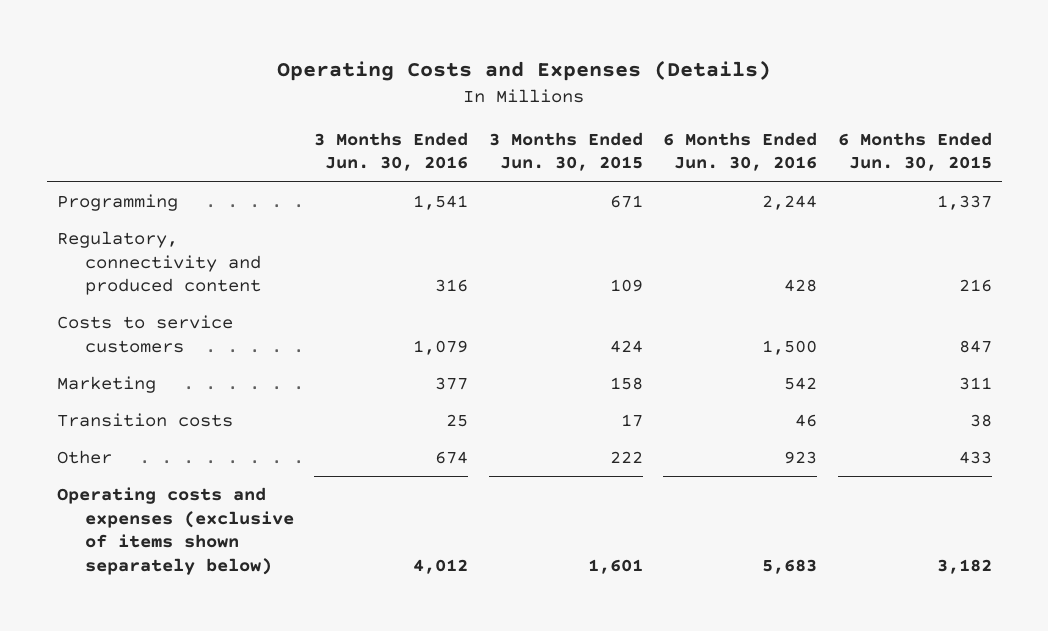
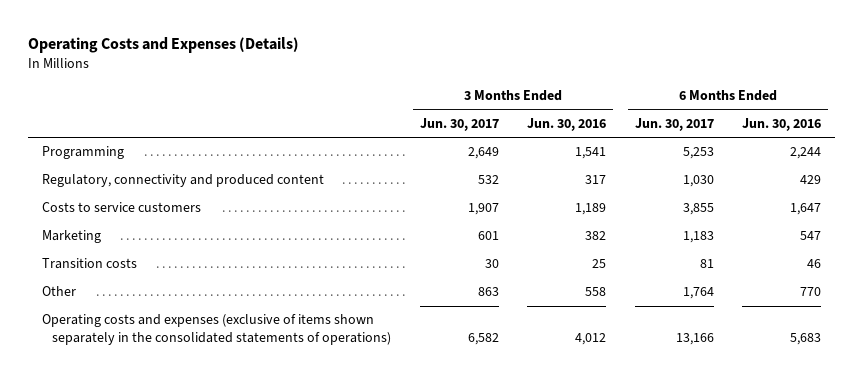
[488,131,643,172] 3 Months Ended Jun. 30, 2015 -> none
[837,131,992,172] 6 Months Ended Jun. 30, 2015 -> none
none -> [419,118,499,132] Jun. 30, 2017
none -> [634,118,714,132] Jun. 30, 2017
[435,279,469,293] 316 -> [585,175,607,185] 317
[784,279,818,293] 428 -> [800,175,822,185] 429
[413,339,469,355] 1,079 -> [575,203,607,216] 1,189
[762,339,818,355] 1,500 -> [790,203,822,216] 1,647
[435,377,469,391] 377 -> [585,231,607,241] 382
[784,377,818,391] 542 -> [800,231,822,241] 547
[435,451,469,465] 674 -> [585,287,607,297] 558
[784,451,818,465] 923 -> [800,287,822,297] 770
[56,487,294,575] Operating costs and expenses (exclusive of items shown separately below) -> [42,314,392,346] Operating costs and expenses (exclusive of items shown separately in the consolidated statements of operations)

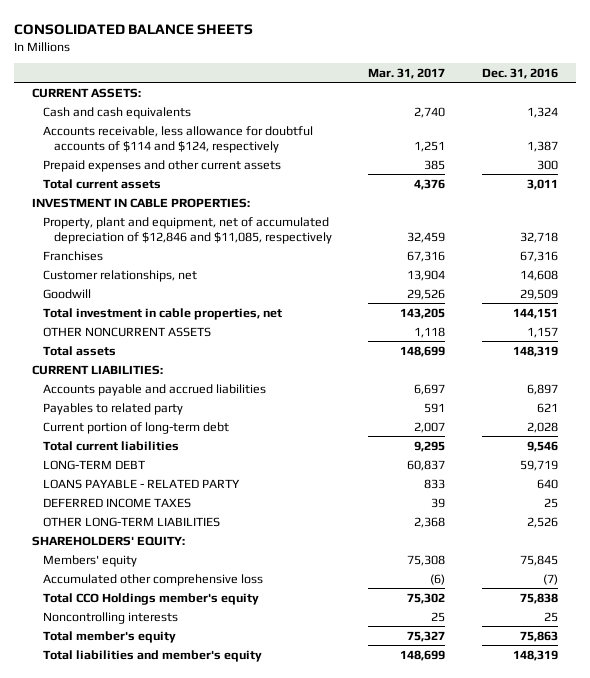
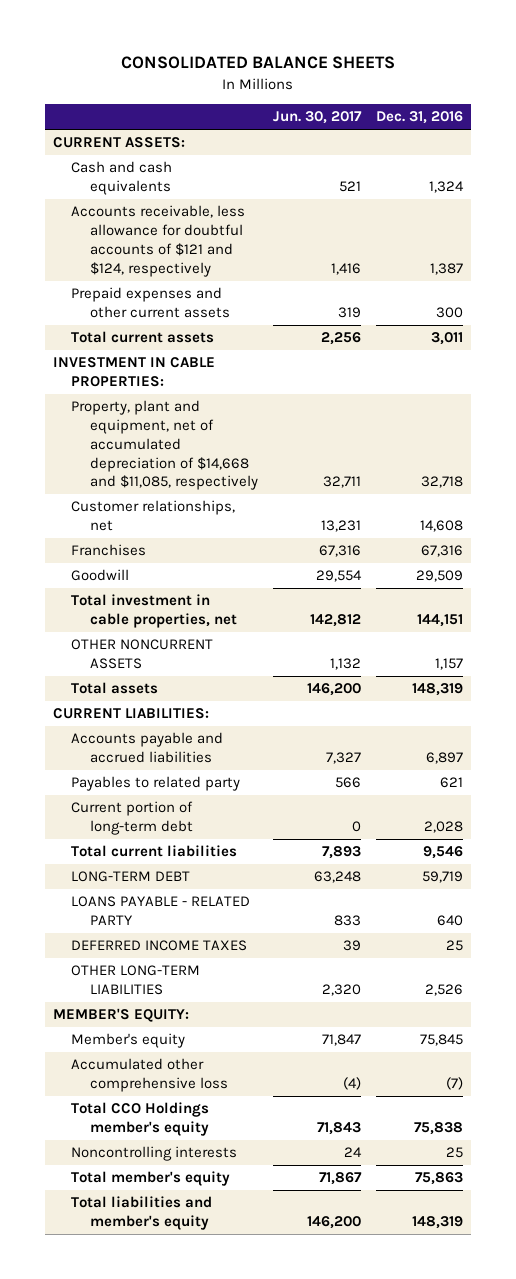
[368,67,446,79] Mar. 31, 2017 -> none
none -> [273,111,363,125] Jun. 30, 2017
[43,125,314,153] Accounts receivable, less allowance for doubtful accounts of $114 and $124, respectively -> [71,205,246,277] Accounts receivable, less allowance for doubtful accounts of $121 and $124, respectively
[43,216,333,244] Property, plant and equipment, net of accumulated depreciation of $12,846 and $11,085, respectively -> [71,400,258,491] Property, plant and equipment, net of accumulated depreciation of $14,668 and $11,085, respectively
[43,250,104,261] Franchises -> [71,544,147,557] Franchises
[32,535,186,546] SHAREHOLDERS' EQUITY: -> [52,1008,189,1023] MEMBER'S EQUITY:
[43,554,138,567] Members' equity -> [71,1033,186,1049] Member's equity

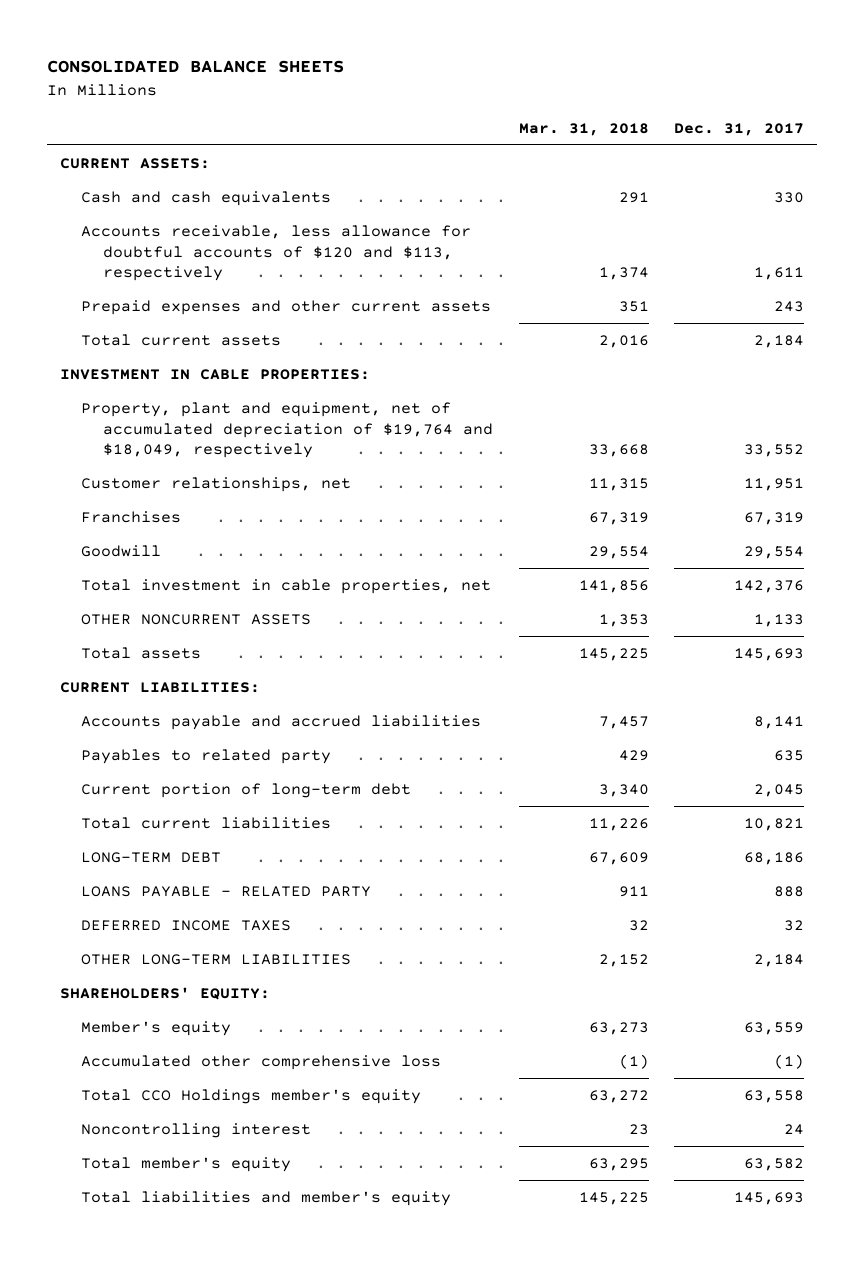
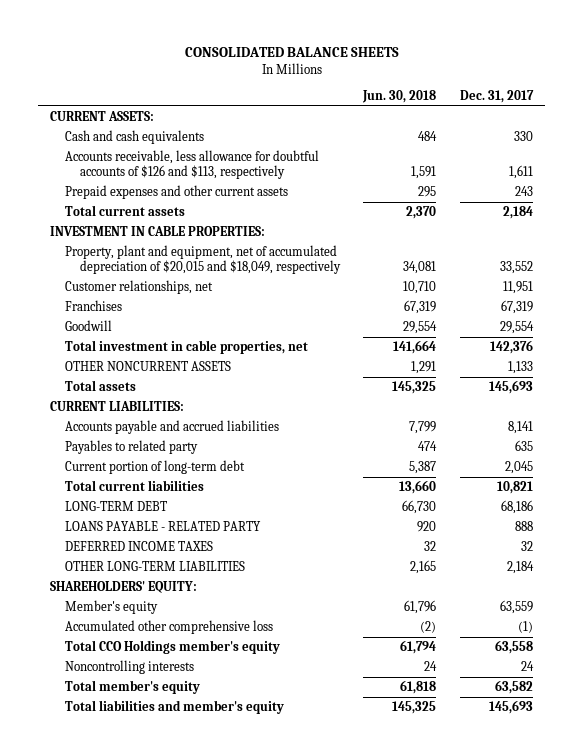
[518,122,649,136] Mar. 31, 2018 -> none
none -> [362,90,437,104] Jun. 30, 2018
[81,224,472,282] Accounts receivable, less allowance for doubtful accounts of $120 and $113, respectively -> [64,149,319,180] Accounts receivable, less allowance for doubtful accounts of $126 and $113, respectively
[81,401,493,459] Property, plant and equipment, net of accumulated depreciation of $19,764 and $18,049, respectively -> [64,244,341,275] Property, plant and equipment, net of accumulated depreciation of $20,015 and $18,049, respectively
[81,1122,312,1138] Noncontrolling interest -> [64,659,194,674] Noncontrolling interests

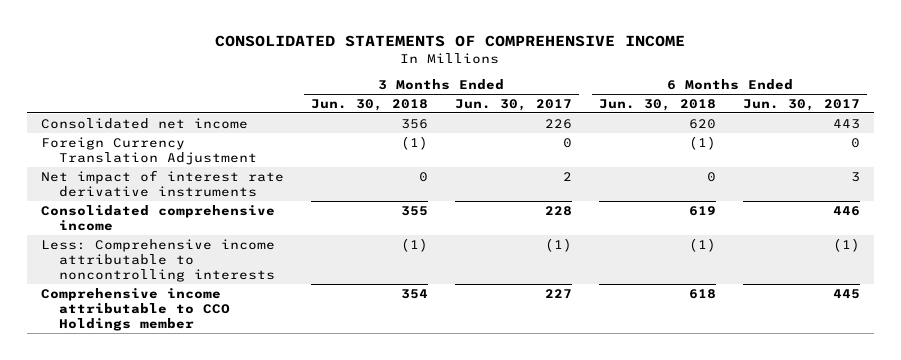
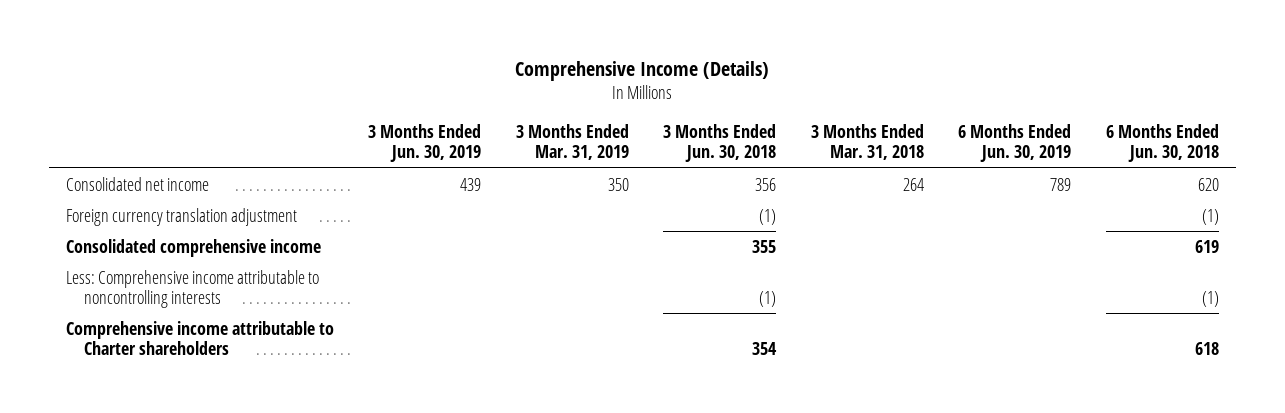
[215,35,686,48] CONSOLIDATED STATEMENTS OF COMPREHENSIVE INCOME -> [515,60,770,81] Comprehensive Income (Details)
[454,98,572,111] Jun. 30, 2017 -> none
[743,98,861,111] Jun. 30, 2017 -> none
none -> [368,124,482,163] 3 Months Ended Jun. 30, 2019
none -> [515,124,629,161] 3 Months Ended Mar. 31, 2019
none -> [810,124,924,161] 3 Months Ended Mar. 31, 2018
none -> [958,124,1072,163] 6 Months Ended Jun. 30, 2019
[40,169,284,197] Net impact of interest rate derivative instruments -> none
[40,136,257,165] Foreign Currency Translation Adjustment -> [65,207,297,226] Foreign currency translation adjustment
[40,287,230,331] Comprehensive income attributable to CCO Holdings member -> [65,320,334,355] Comprehensive income attributable to Charter shareholders

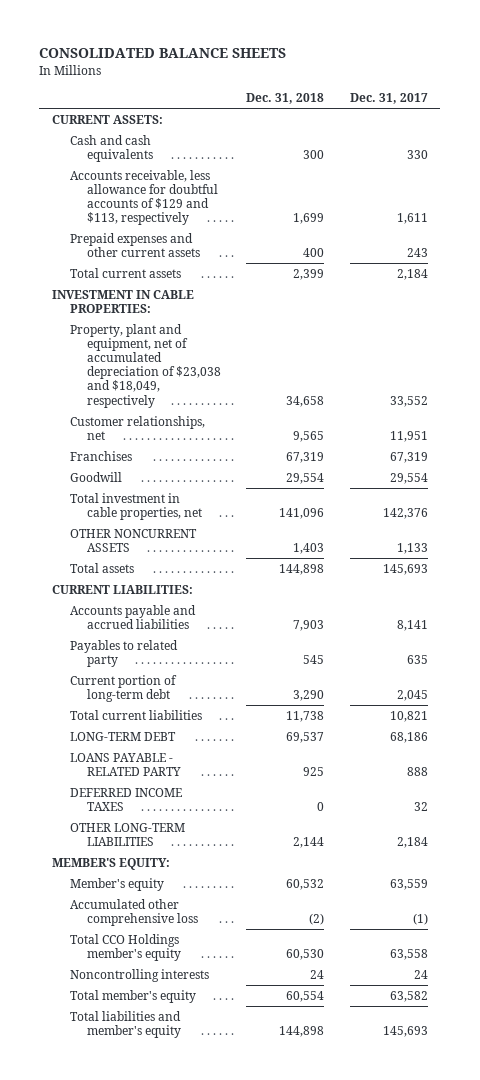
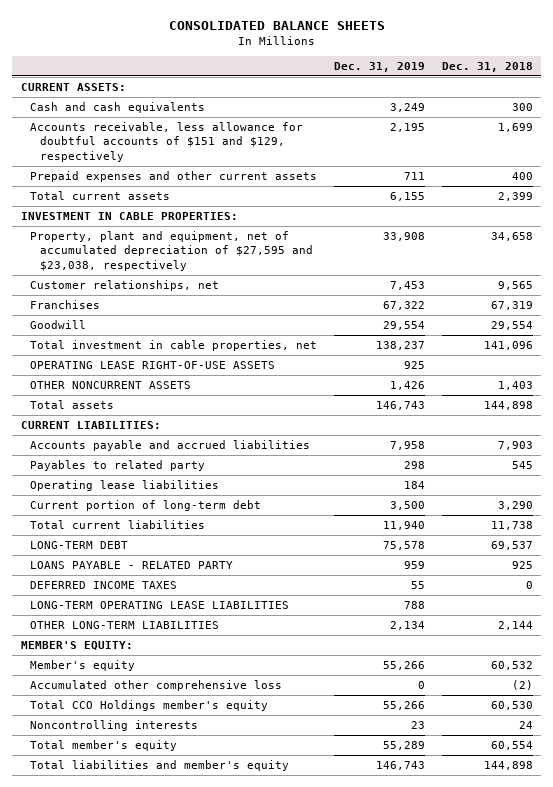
[349,93,428,105] Dec. 31, 2017 -> none
none -> [334,61,426,72] Dec. 31, 2019
[69,169,219,226] Accounts receivable, less allowance for doubtful accounts of $129 and $113, respectively -> [30,121,304,162] Accounts receivable, less allowance for doubtful accounts of $151 and $129, respectively
[69,323,222,408] Property, plant and equipment, net of accumulated depreciation of $23,038 and $18,049, respectively -> [30,230,314,271] Property, plant and equipment, net of accumulated depreciation of $27,595 and $23,038, respectively
none -> [30,360,276,369] OPERATING LEASE RIGHT-OF-USE ASSETS
none -> [30,479,220,491] Operating lease liabilities
none -> [30,600,290,609] LONG-TERM OPERATING LEASE LIABILITIES

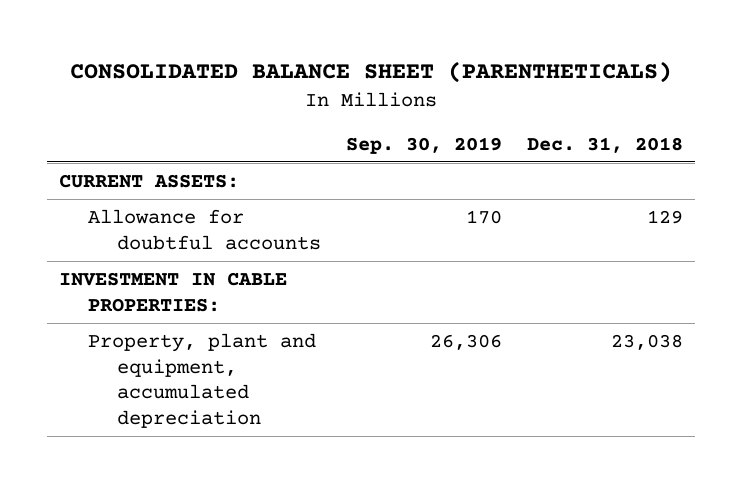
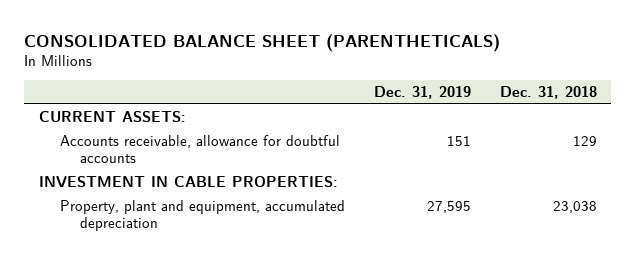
[345,136,502,154] Sep. 30, 2019 -> none
none -> [373,86,471,100] Dec. 31, 2019
[88,208,321,250] Allowance for doubtful accounts -> [59,134,340,164] Accounts receivable, allowance for doubtful accounts

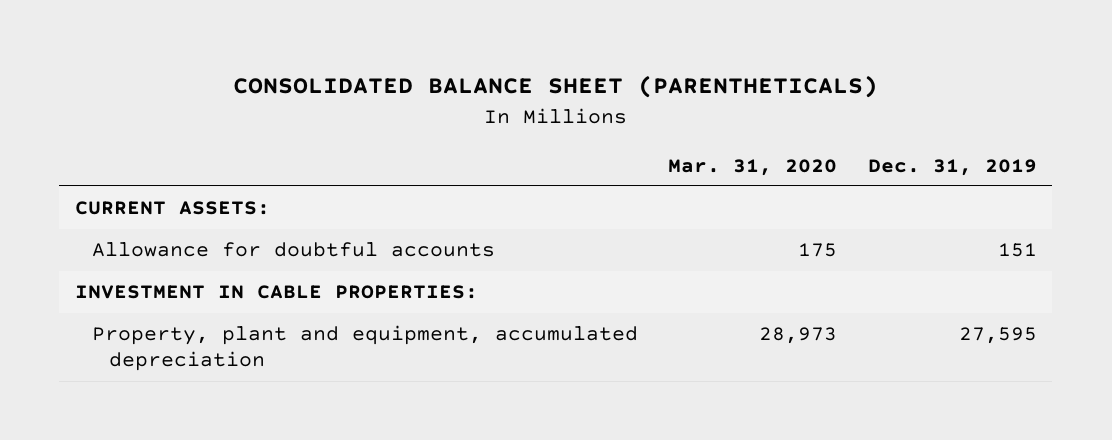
[499,86,597,100] Dec. 31, 2018 -> none
none -> [668,158,838,176] Mar. 31, 2020
[59,134,340,164] Accounts receivable, allowance for doubtful accounts -> [91,242,495,258] Allowance for doubtful accounts

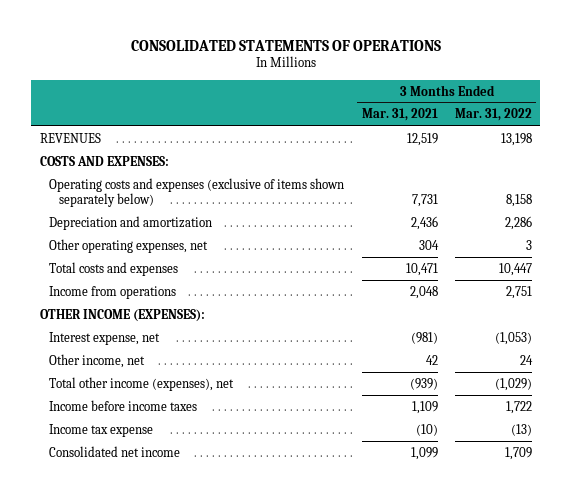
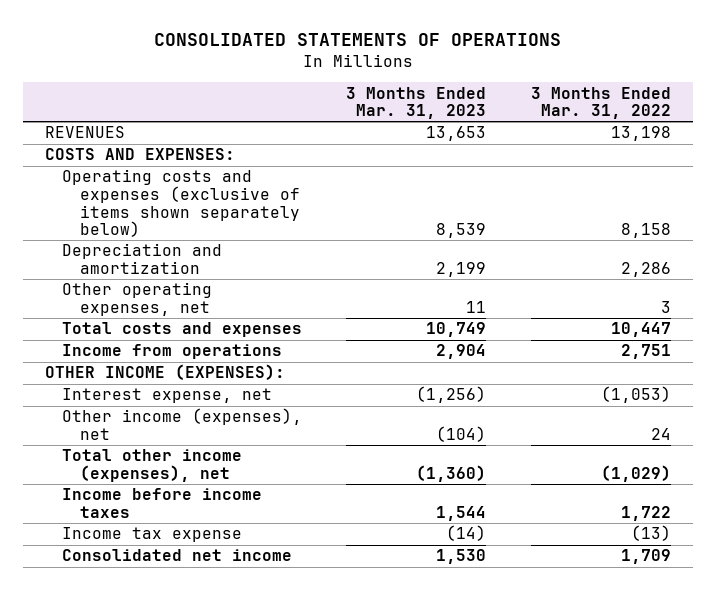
[361,108,438,122] Mar. 31, 2021 -> none
none -> [346,86,487,120] 3 Months Ended Mar. 31, 2023
[49,353,146,368] Other income, net -> [62,408,303,440] Other income (expenses), net

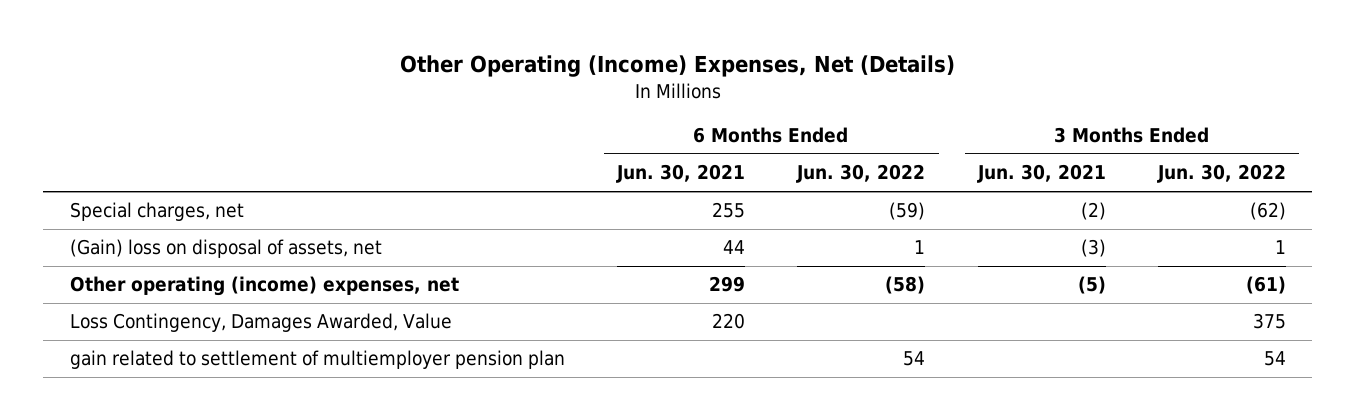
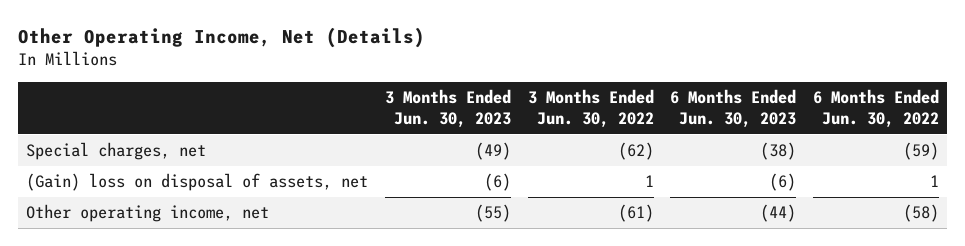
[399,55,955,78] Other Operating (Income) Expenses, Net (Details) -> [18,27,426,49] Other Operating Income, Net (Details)
[616,164,746,184] Jun. 30, 2021 -> none
[976,164,1106,184] Jun. 30, 2021 -> none
none -> [384,89,511,128] 3 Months Ended Jun. 30, 2023
none -> [670,89,797,128] 6 Months Ended Jun. 30, 2023
[69,313,452,333] Loss Contingency, Damages Awarded, Value -> none
[69,350,565,370] gain related to settlement of multiemployer pension plan -> none
[69,276,459,297] Other operating (income) expenses, net -> [26,204,270,223] Other operating income, net

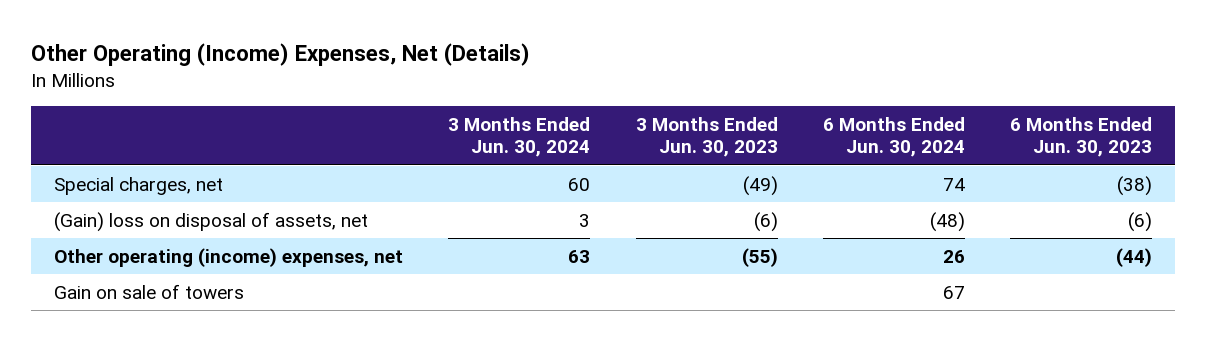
[18,27,426,49] Other Operating Income, Net (Details) -> [31,42,531,66] Other Operating (Income) Expenses, Net (Details)
[527,89,654,128] 3 Months Ended Jun. 30, 2022 -> none
[812,89,939,128] 6 Months Ended Jun. 30, 2022 -> none
none -> [448,116,591,158] 3 Months Ended Jun. 30, 2024
none -> [822,116,965,158] 6 Months Ended Jun. 30, 2024
[26,204,270,223] Other operating income, net -> [53,247,403,267] Other operating (income) expenses, net
none -> [53,283,244,299] Gain on sale of towers

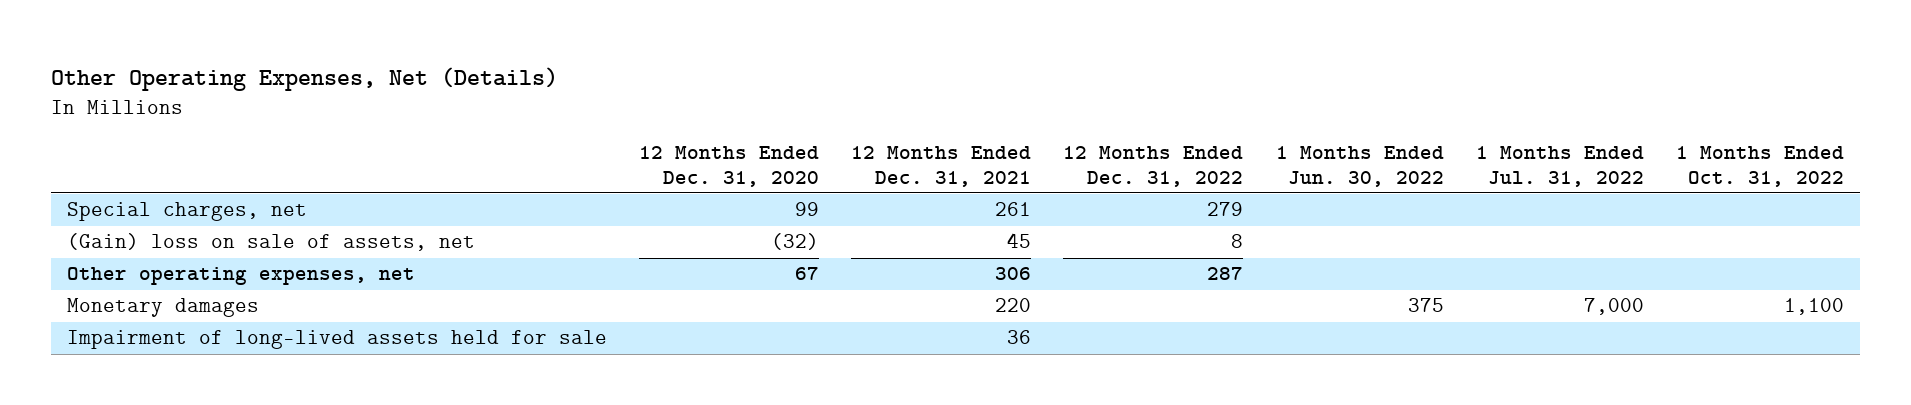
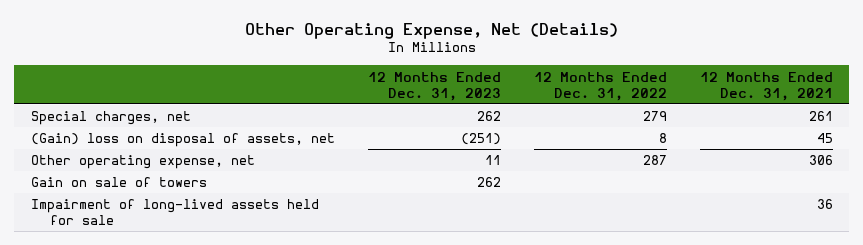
[51,67,559,92] Other Operating Expenses, Net (Details) -> [244,22,618,39] Other Operating Expense, Net (Details)
[639,145,820,187] 12 Months Ended Dec. 31, 2020 -> none
[1275,145,1444,187] 1 Months Ended Jun. 30, 2022 -> none
[1475,145,1644,187] 1 Months Ended Jul. 31, 2022 -> none
[1675,145,1844,187] 1 Months Ended Oct. 31, 2022 -> none
none -> [367,71,501,101] 12 Months Ended Dec. 31, 2023
[67,298,260,318] Monetary damages -> none
[67,233,476,252] (Gain) loss on sale of assets, net -> [30,133,335,148] (Gain) loss on disposal of assets, net
[67,267,416,286] Other operating expenses, net -> [30,155,255,170] Other operating expense, net
none -> [30,177,207,188] Gain on sale of towers

